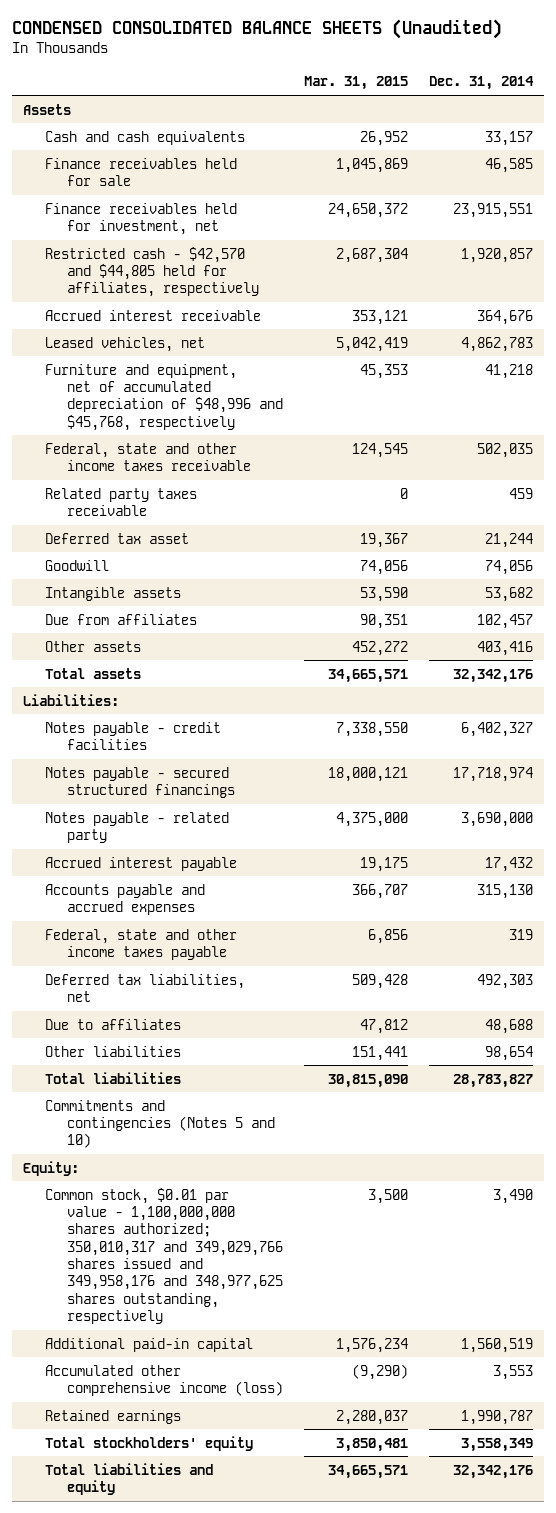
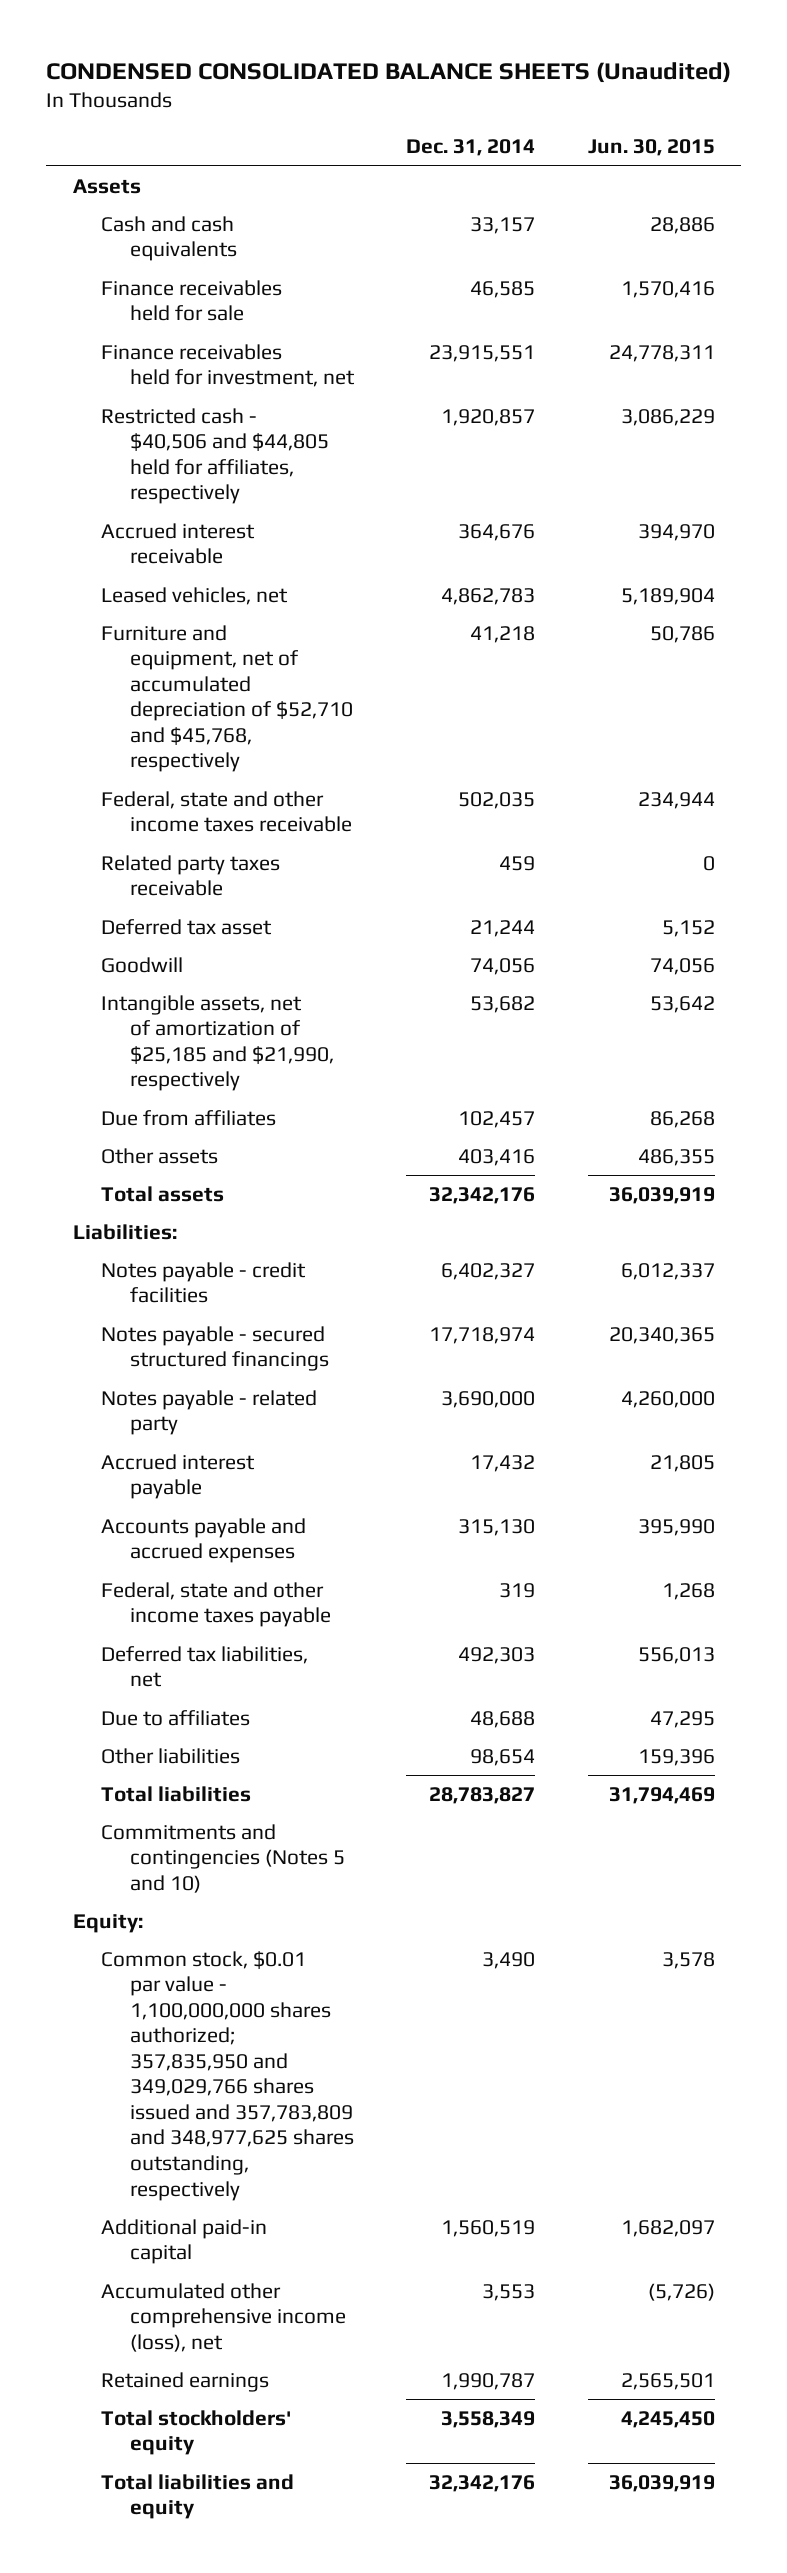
[304,76,409,91] Mar. 31, 2015 -> none
none -> [587,139,715,157] Jun. 30, 2015
[44,246,260,298] Restricted cash - $42,570 and $44,805 held for affiliates, respectively -> [101,407,329,505] Restricted cash - $40,506 and $44,805 held for affiliates, respectively
[44,363,284,431] Furniture and equipment, net of accumulated depreciation of $48,996 and $45,768, respectively -> [101,624,353,773] Furniture and equipment, net of accumulated depreciation of $52,710 and $45,768, respectively
[44,586,181,601] Intangible assets -> [101,994,334,1092] Intangible assets, net of amortization of $25,185 and $21,990, respectively
[44,1187,284,1325] Common stock, $0.01 par value - 1,100,000,000 shares authorized; 350,010,317 and 349,029,766 shares issued and 349,958,176 and 348,977,625 shares outstanding, respectively -> [101,1950,354,2201] Common stock, $0.01 par value - 1,100,000,000 shares authorized; 357,835,950 and 349,029,766 shares issued and 357,783,809 and 348,977,625 shares outstanding, respectively
[44,1364,284,1397] Accumulated other comprehensive income (loss) -> [101,2282,346,2352] Accumulated other comprehensive income (loss), net

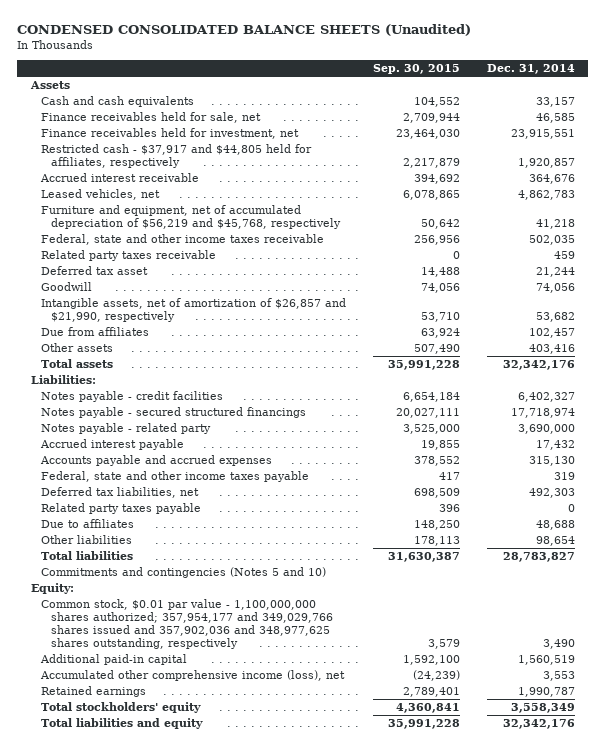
[587,139,715,157] Jun. 30, 2015 -> none
none -> [372,64,460,75] Sep. 30, 2015
[101,279,283,322] Finance receivables held for sale -> [40,111,261,123] Finance receivables held for sale, net
[101,407,329,505] Restricted cash - $40,506 and $44,805 held for affiliates, respectively -> [40,143,312,168] Restricted cash - $37,917 and $44,805 held for affiliates, respectively
[101,624,353,773] Furniture and equipment, net of accumulated depreciation of $52,710 and $45,768, respectively -> [40,204,341,229] Furniture and equipment, net of accumulated depreciation of $56,219 and $45,768, respectively
[101,994,334,1092] Intangible assets, net of amortization of $25,185 and $21,990, respectively -> [40,297,346,322] Intangible assets, net of amortization of $26,857 and $21,990, respectively
none -> [40,502,201,514] Related party taxes payable
[101,1950,354,2201] Common stock, $0.01 par value - 1,100,000,000 shares authorized; 357,835,950 and 349,029,766 shares issued and 357,783,809 and 348,977,625 shares outstanding, respectively -> [40,598,333,649] Common stock, $0.01 par value - 1,100,000,000 shares authorized; 357,954,177 and 349,029,766 shares issued and 357,902,036 and 348,977,625 shares outstanding, respectively

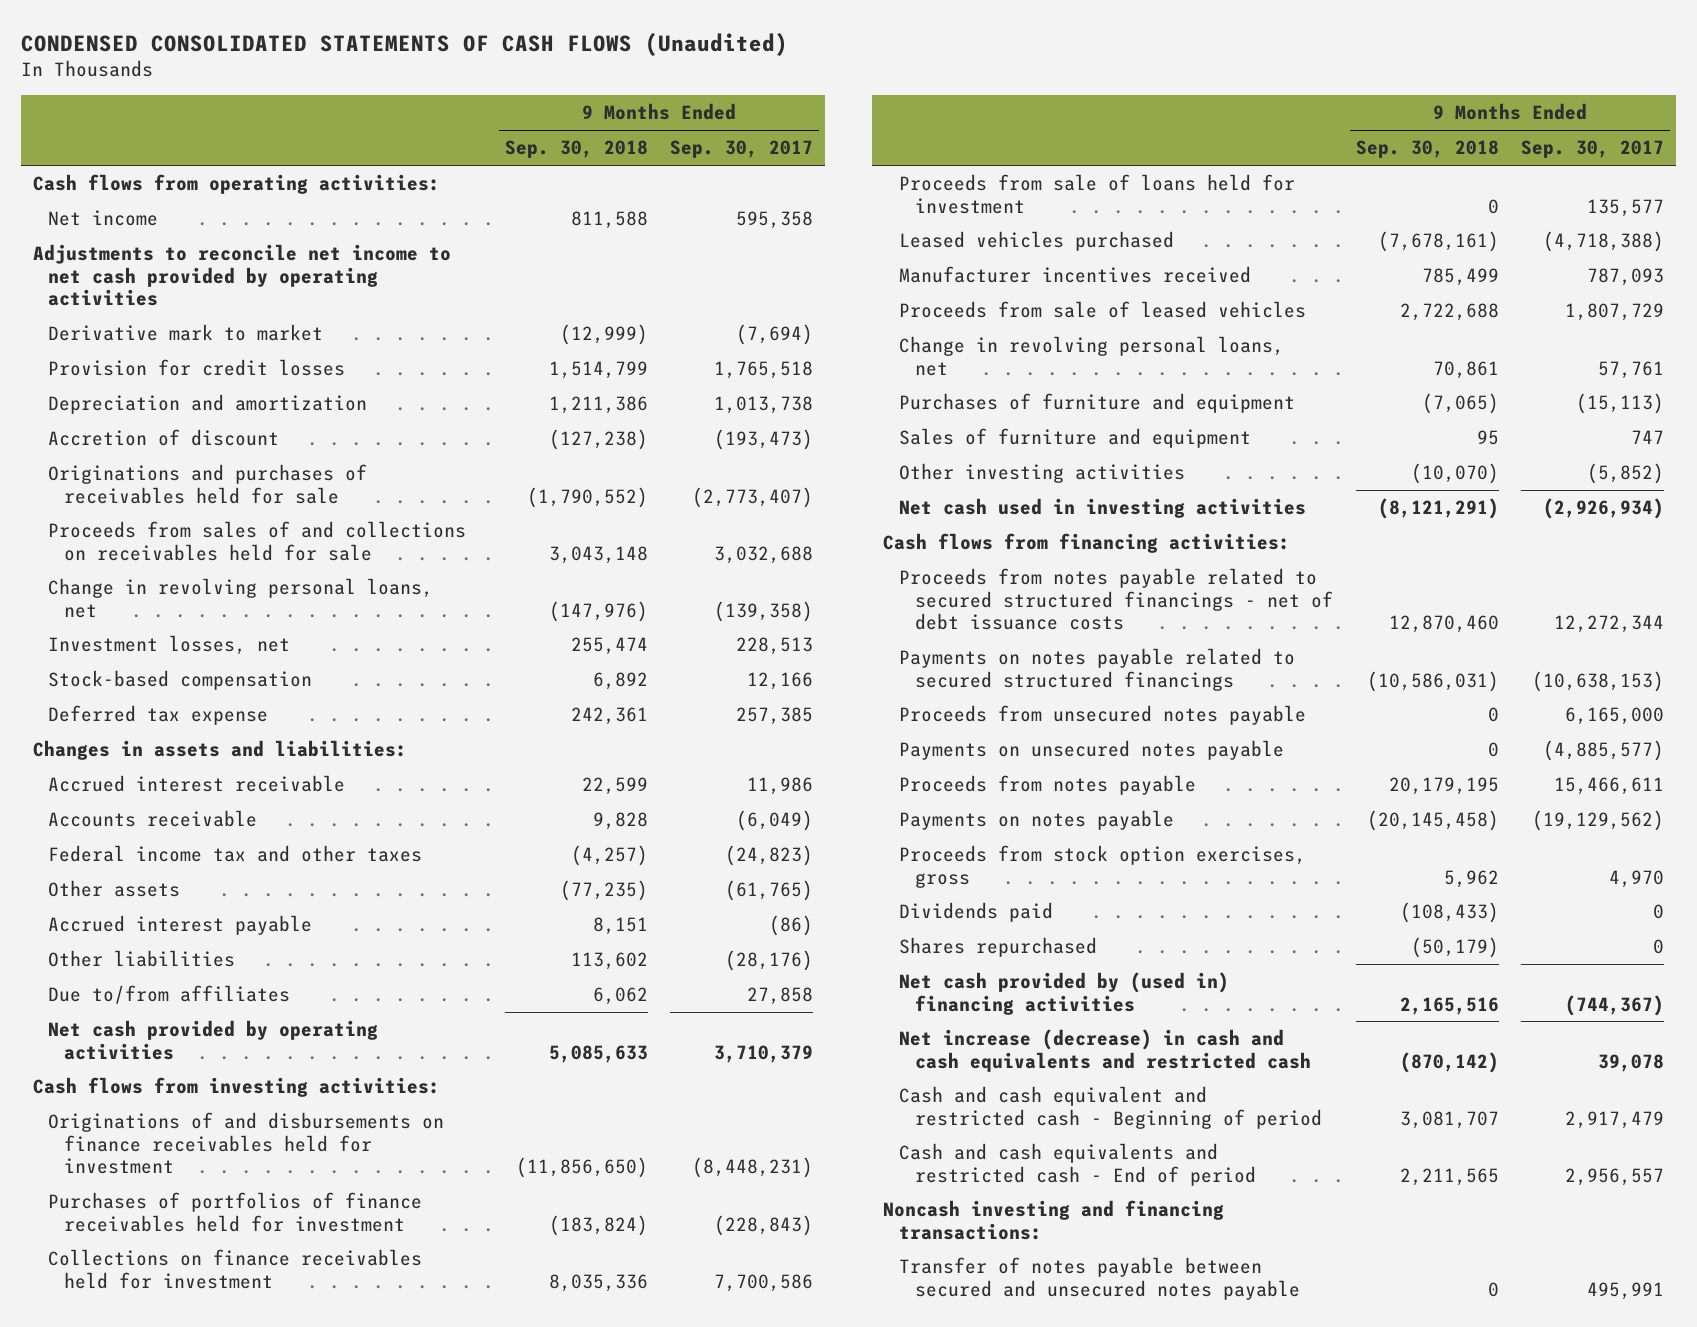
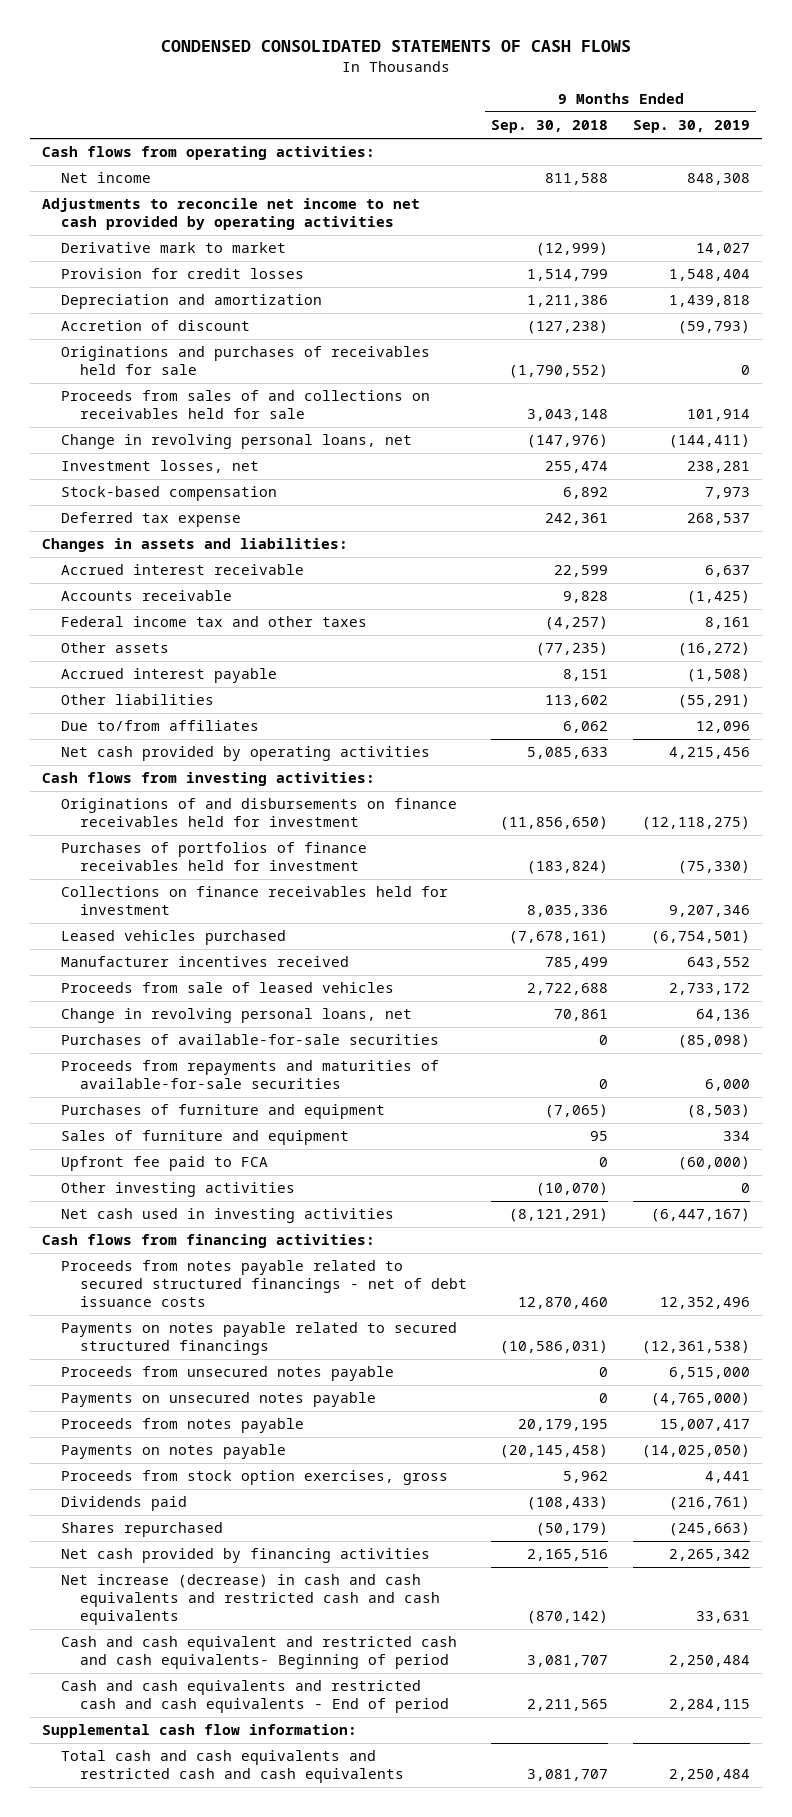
[21,32,789,56] CONDENSED CONSOLIDATED STATEMENTS OF CASH FLOWS (Unaudited) -> [160,40,631,53] CONDENSED CONSOLIDATED STATEMENTS OF CASH FLOWS
[670,140,814,159] Sep. 30, 2017 -> none
none -> [632,120,750,134] Sep. 30, 2019
[899,174,1296,214] Proceeds from sale of loans held for investment -> none
none -> [61,1034,440,1046] Purchases of available-for-sale securities
none -> [61,1060,440,1090] Proceeds from repayments and maturities of available-for-sale securities
none -> [61,1156,269,1172] Upfront fee paid to FCA
[883,1200,1225,1240] Noncash investing and financing transactions: -> none
[899,1257,1301,1300] Transfer of notes payable between secured and unsecured notes payable -> none
[899,972,1230,1015] Net cash provided by (used in) financing activities -> [61,1548,431,1564] Net cash provided by financing activities
[899,1029,1312,1072] Net increase (decrease) in cash and cash equivalents and restricted cash -> [61,1574,441,1626] Net increase (decrease) in cash and cash equivalents and restricted cash and cash equivalents
[899,1086,1323,1129] Cash and cash equivalent and restricted cash - Beginning of period -> [61,1636,458,1670] Cash and cash equivalent and restricted cash and cash equivalents- Beginning of period
[899,1143,1257,1186] Cash and cash equivalents and restricted cash - End of period -> [61,1680,450,1714] Cash and cash equivalents and restricted cash and cash equivalents - End of period
none -> [42,1724,358,1739] Supplemental cash flow information:
none -> [61,1750,405,1784] Total cash and cash equivalents and restricted cash and cash equivalents

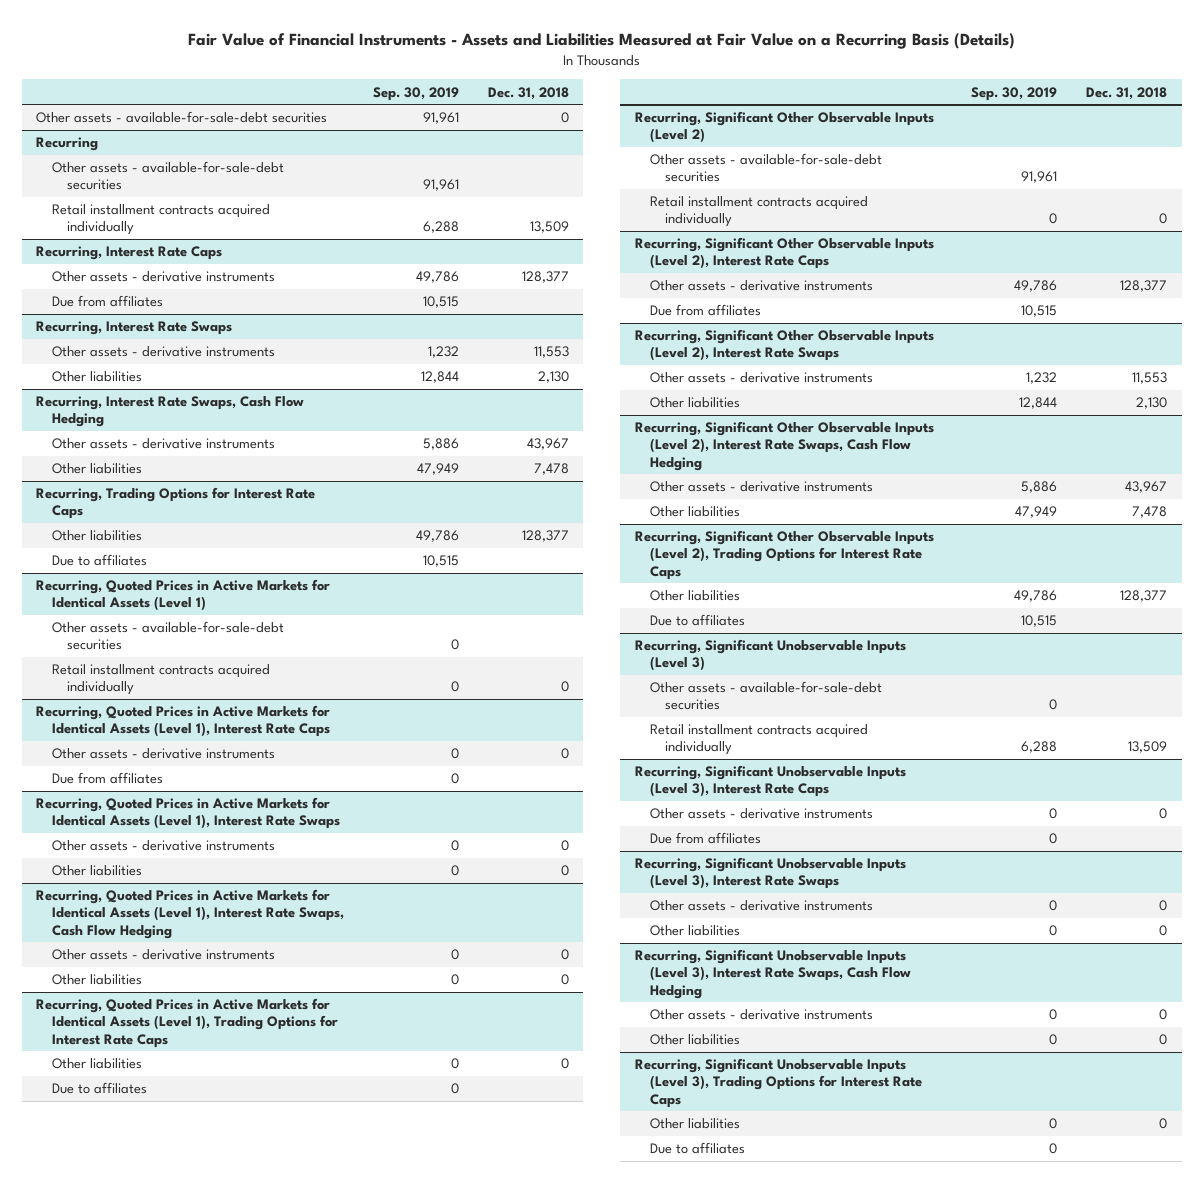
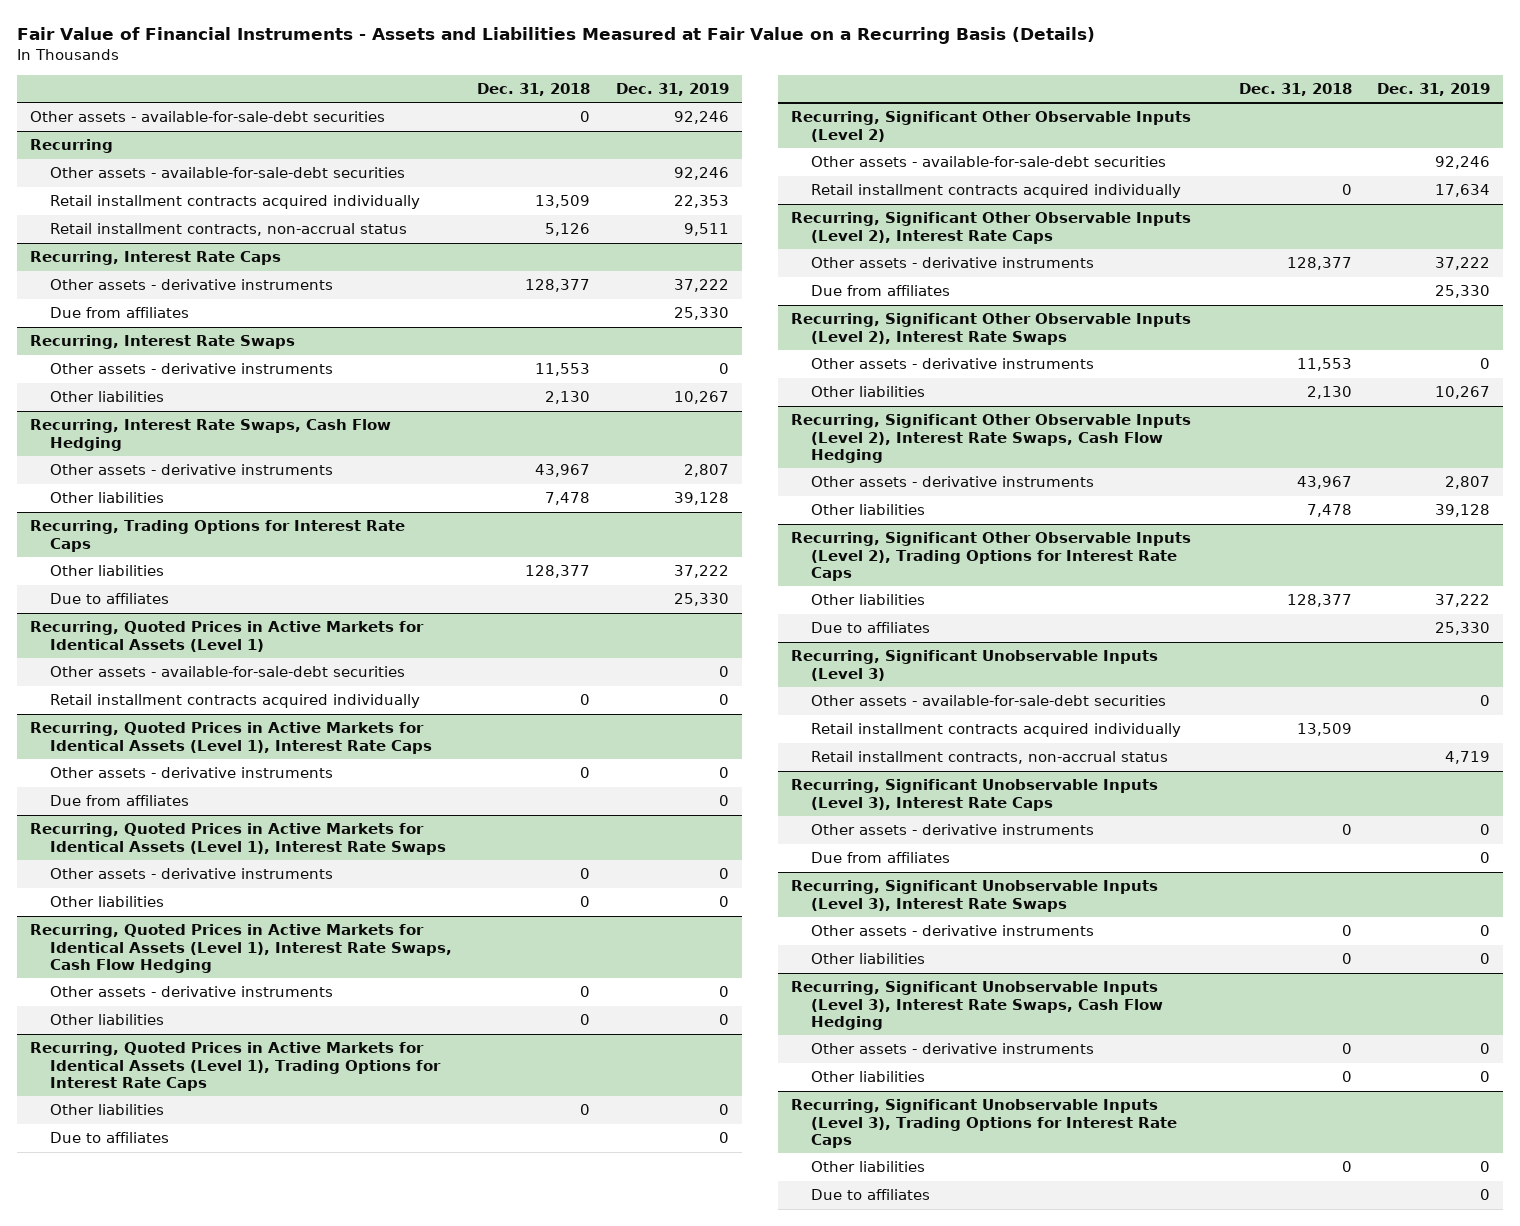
[372,86,459,101] Sep. 30, 2019 -> none
none -> [615,82,729,96] Dec. 31, 2019
none -> [49,223,407,237] Retail installment contracts, non-accrual status
none -> [811,751,1169,765] Retail installment contracts, non-accrual status

